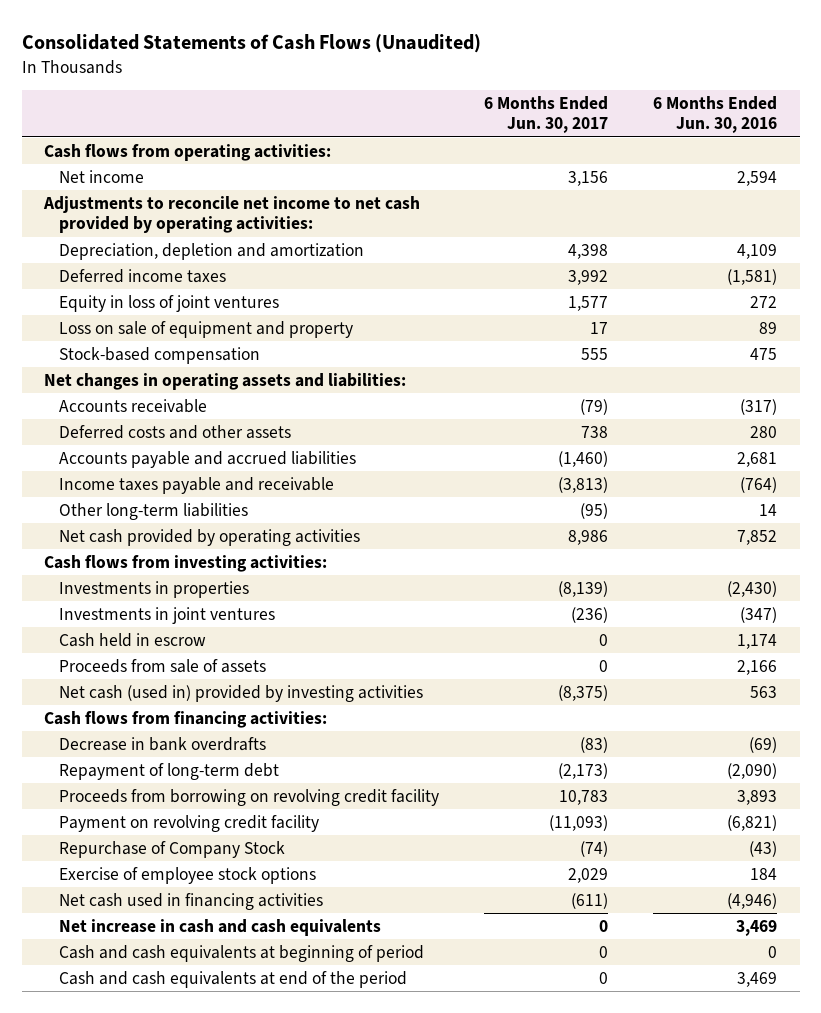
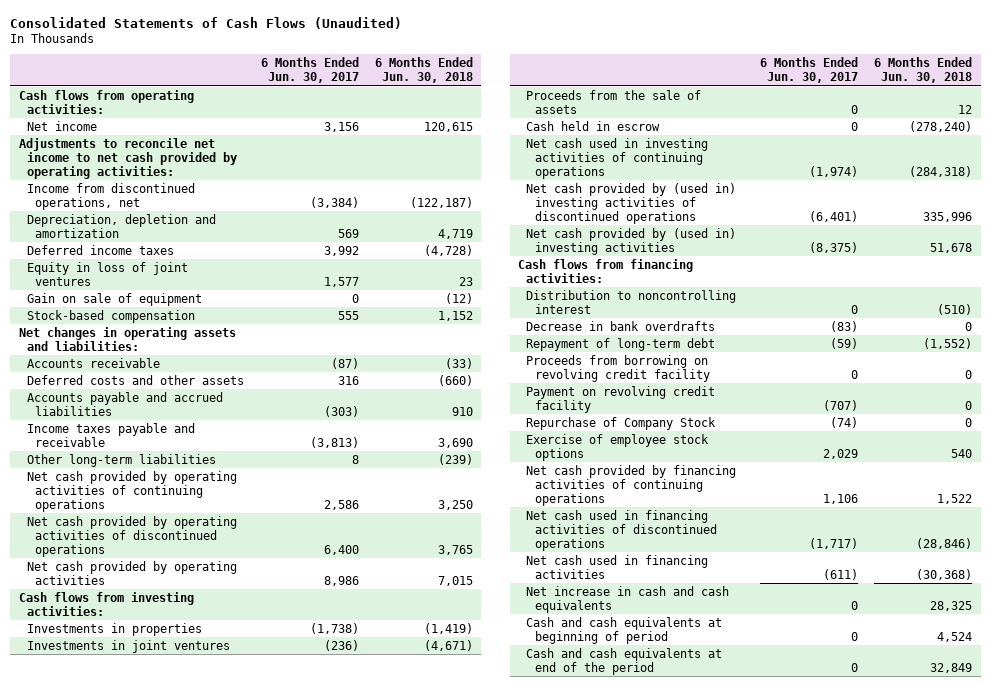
[653,96,778,134] 6 Months Ended Jun. 30, 2016 -> none
none -> [375,57,474,84] 6 Months Ended Jun. 30, 2018
none -> [26,182,195,210] Income from discontinued operations, net
[568,243,609,259] 4,398 -> [337,228,359,238] 569
[58,320,353,338] Loss on sale of equipment and property -> [26,292,202,306] Gain on sale of equipment
[590,321,609,334] 17 -> [351,293,359,303] 0
[580,398,609,415] (79) -> [330,357,359,369] (87)
[581,425,609,438] 738 -> [337,375,359,385] 316
[558,450,609,467] (1,460) -> [323,405,359,417] (303)
[580,502,609,519] (95) -> [351,454,359,464] 8
none -> [26,470,237,512] Net cash provided by operating activities of continuing operations
none -> [26,515,237,557] Net cash provided by operating activities of discontinued operations
[558,580,609,597] (8,139) -> [309,622,359,634] (1,738)
none -> [526,89,702,114] Proceeds from the sale of assets
[58,658,266,673] Proceeds from sale of assets -> none
none -> [526,137,709,179] Net cash used in investing activities of continuing operations
none -> [526,182,737,224] Net cash provided by (used in) investing activities of discontinued operations
[58,684,423,702] Net cash (used in) provided by investing activities -> [526,227,737,255] Net cash provided by (used in) investing activities
none -> [526,289,737,314] Distribution to noncontrolling interest
[558,762,609,779] (2,173) -> [829,337,858,349] (59)
[559,789,609,805] 10,783 -> [850,369,858,379] 0
[549,814,609,831] (11,093) -> [822,399,858,411] (707)
none -> [526,464,737,506] Net cash provided by financing activities of continuing operations
none -> [526,509,717,551] Net cash used in financing activities of discontinued operations

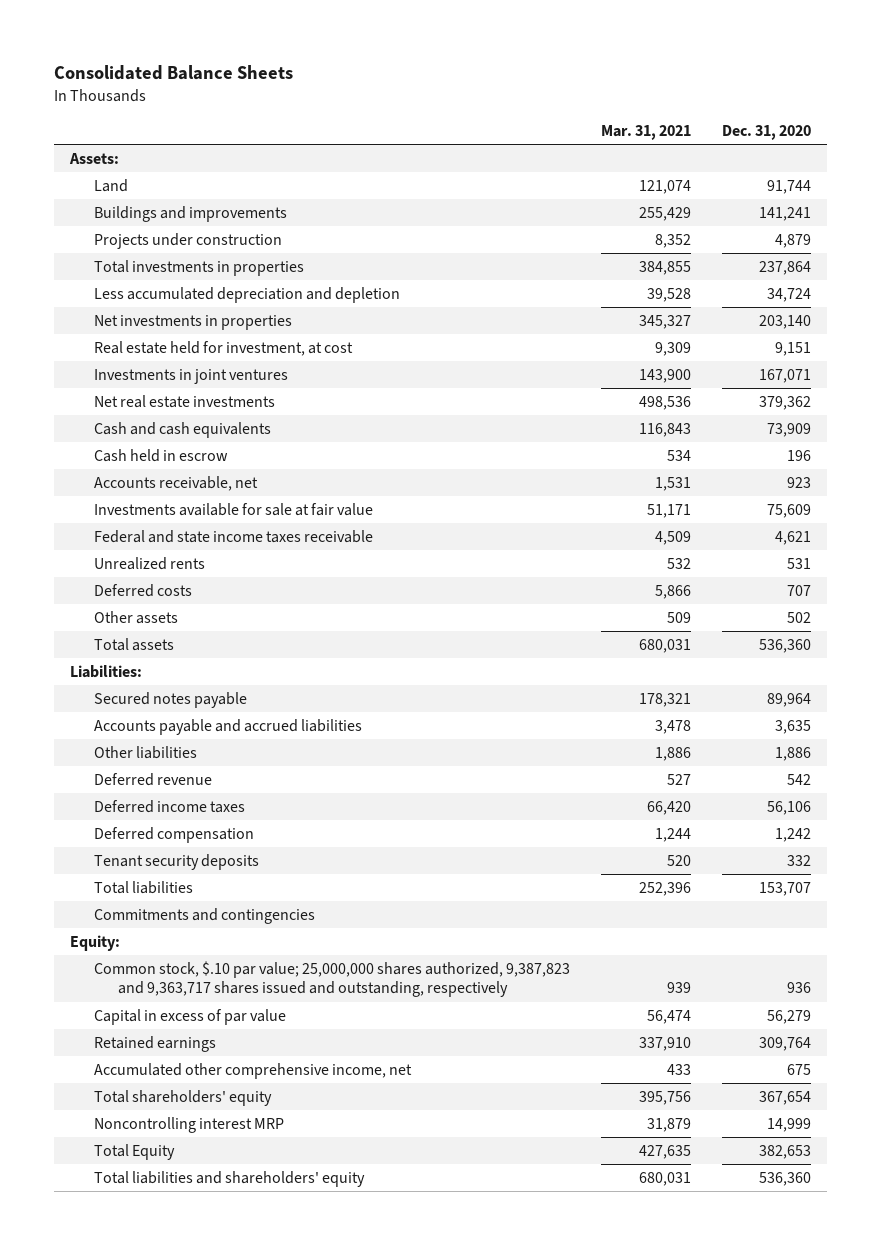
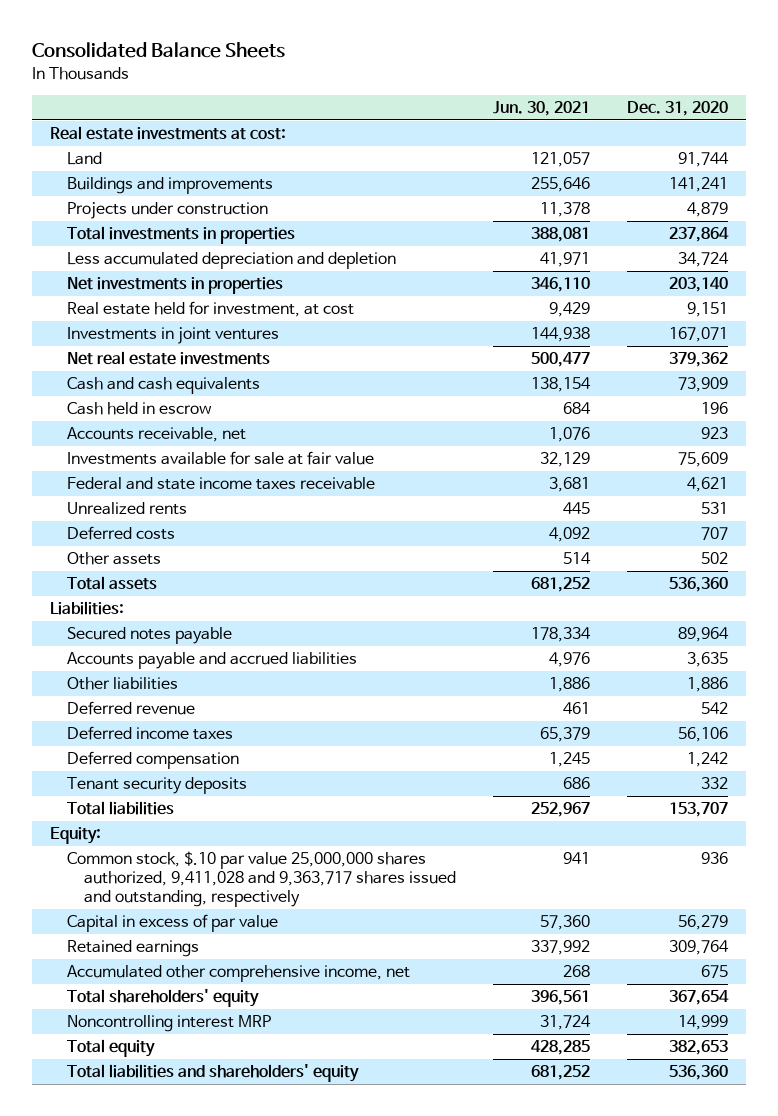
[601,124,692,140] Mar. 31, 2021 -> none
none -> [492,101,590,117] Jun. 30, 2021
[68,152,119,164] Assets: -> none
none -> [50,126,287,141] Real estate investments at cost:
[93,907,315,924] Commitments and contingencies -> none
[93,960,570,998] Common stock, $.10 par value; 25,000,000 shares authorized, 9,387,823 and 9,363,717 shares issued and outstanding, respectively -> [66,851,456,908] Common stock, $.10 par value 25,000,000 shares authorized, 9,411,028 and 9,363,717 shares issued and outstanding, respectively
[93,1143,175,1160] Total Equity -> [66,1039,155,1058] Total equity

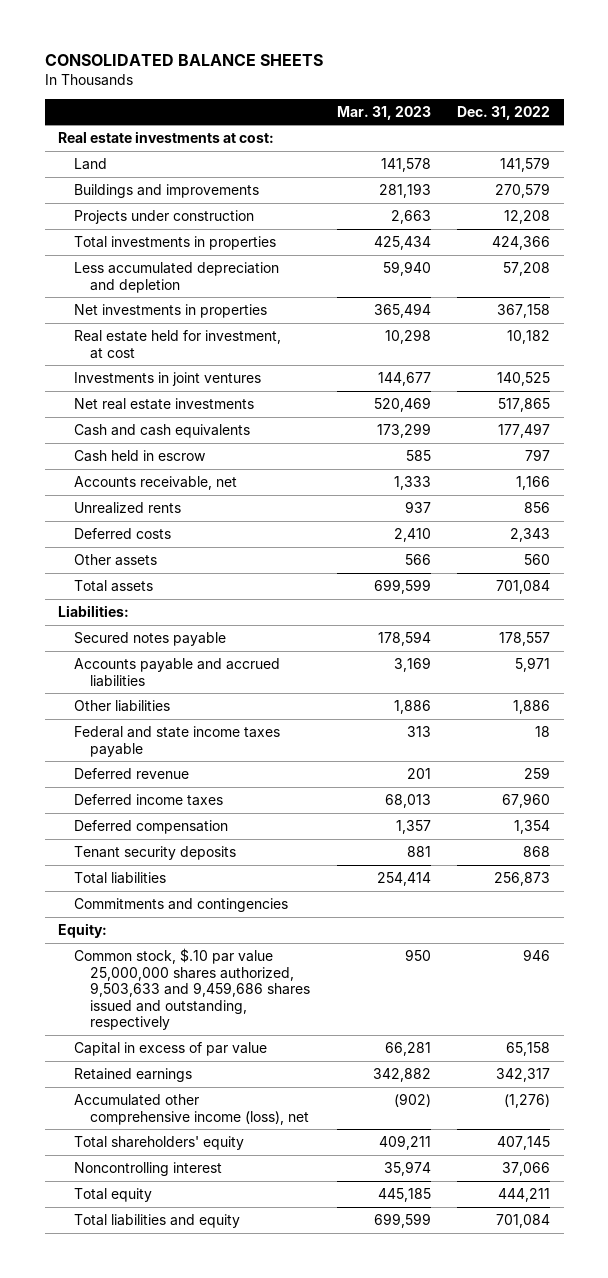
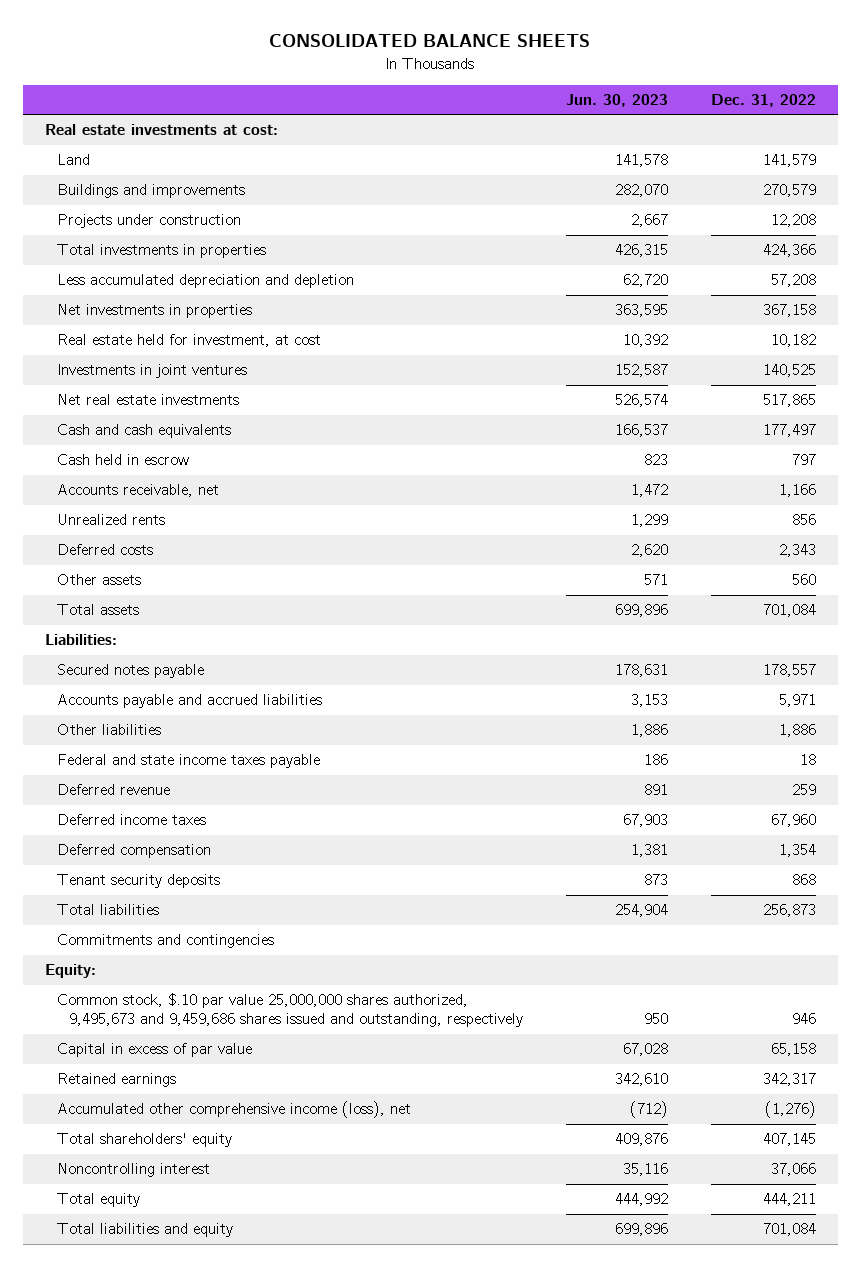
[336,105,431,120] Mar. 31, 2023 -> none
none -> [566,93,669,107] Jun. 30, 2023
[74,947,311,1031] Common stock, $.10 par value 25,000,000 shares authorized, 9,503,633 and 9,459,686 shares issued and outstanding, respectively -> [56,993,523,1028] Common stock, $.10 par value 25,000,000 shares authorized, 9,495,673 and 9,459,686 shares issued and outstanding, respectively

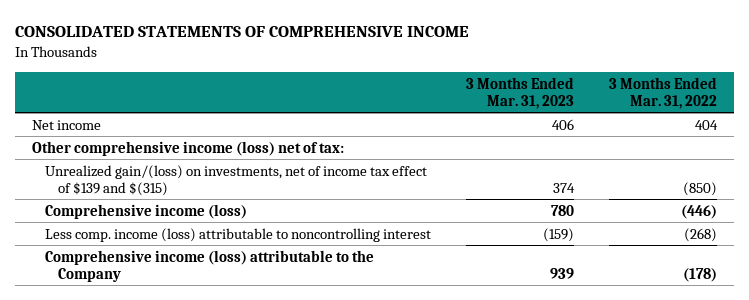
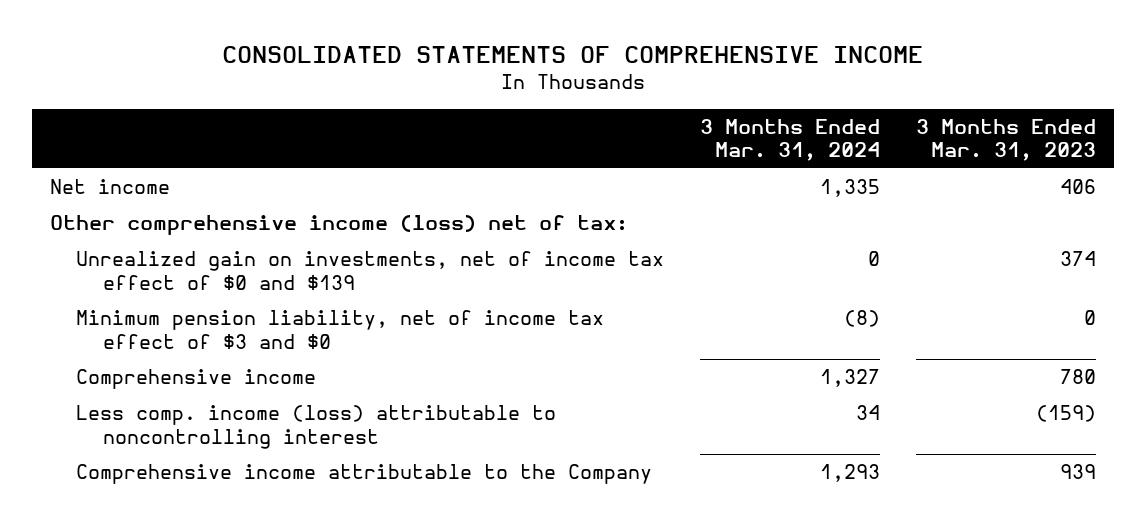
[608,76,717,109] 3 Months Ended Mar. 31, 2022 -> none
none -> [700,119,881,162] 3 Months Ended Mar. 31, 2024
[44,164,427,196] Unrealized gain/(loss) on investments, net of income tax effect of $139 and $(315) -> [76,251,665,290] Unrealized gain on investments, net of income tax effect of $0 and $139
none -> [76,310,605,349] Minimum pension liability, net of income tax effect of $3 and $0
[44,203,247,219] Comprehensive income (loss) -> [76,369,317,390] Comprehensive income
[44,249,374,282] Comprehensive income (loss) attributable to the Company -> [76,464,653,485] Comprehensive income attributable to the Company

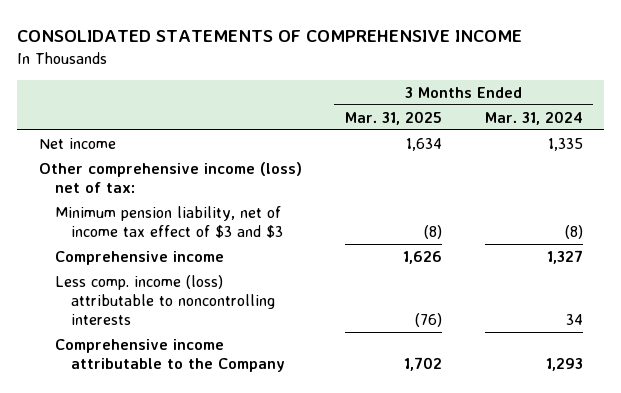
[916,119,1097,162] 3 Months Ended Mar. 31, 2023 -> none
none -> [344,110,442,125] Mar. 31, 2025
[76,251,665,290] Unrealized gain on investments, net of income tax effect of $0 and $139 -> none
[76,310,605,349] Minimum pension liability, net of income tax effect of $3 and $0 -> [54,205,283,238] Minimum pension liability, net of income tax effect of $3 and $3
[76,405,557,449] Less comp. income (loss) attributable to noncontrolling interest -> [54,274,275,325] Less comp. income (loss) attributable to noncontrolling interests

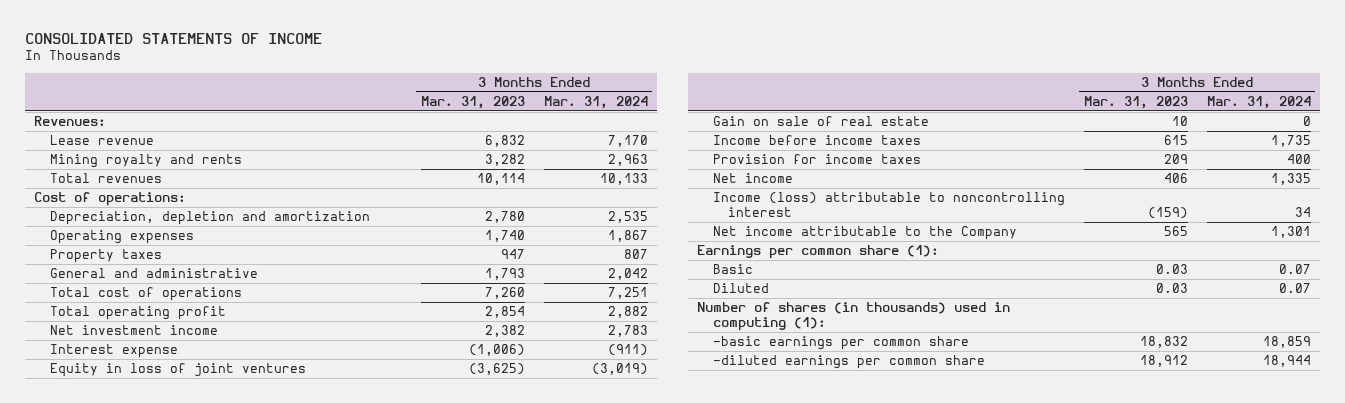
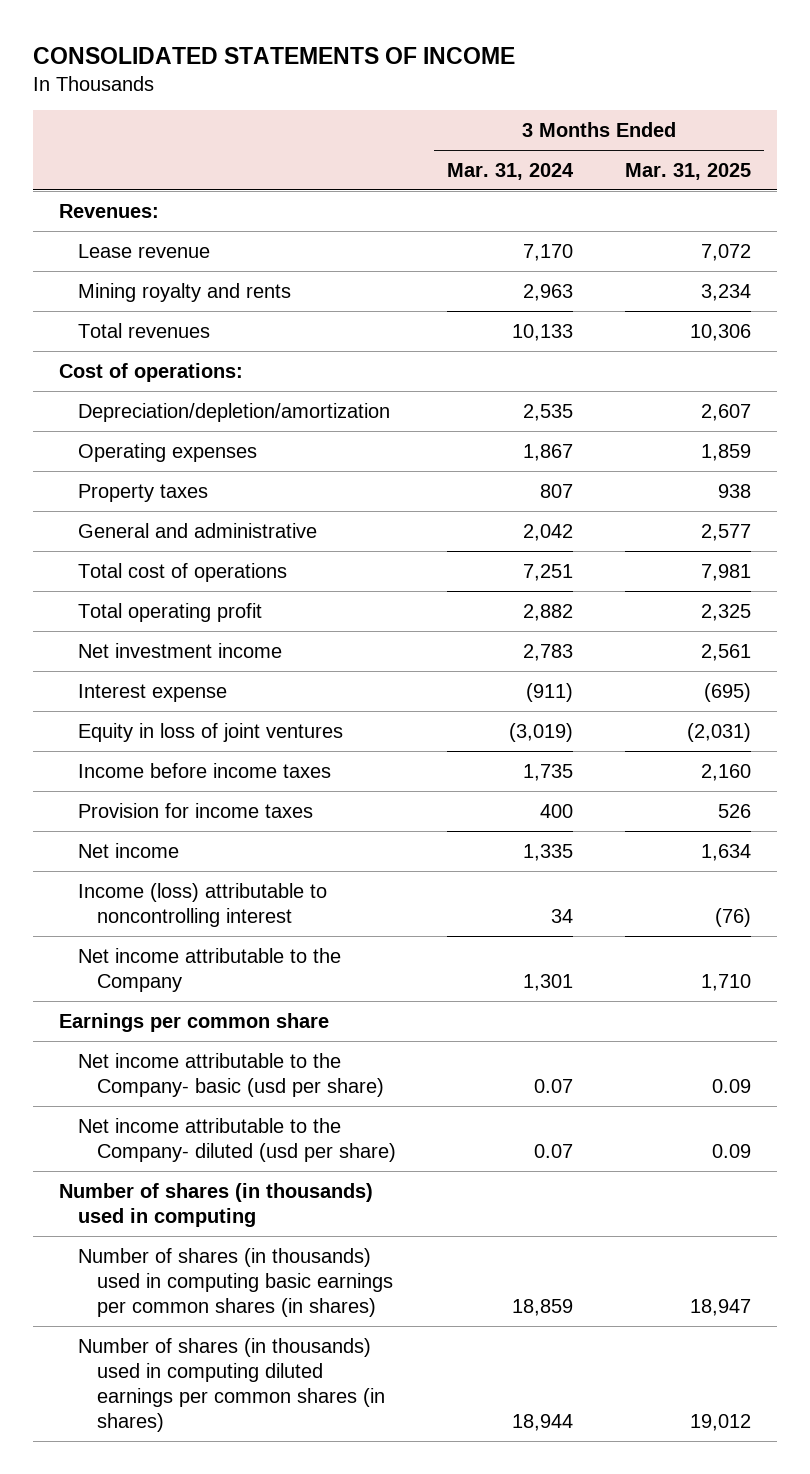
[420,95,525,109] Mar. 31, 2023 -> none
none -> [624,162,751,180] Mar. 31, 2025
[49,211,370,226] Depreciation, depletion and amortization -> [77,402,390,422] Depreciation/depletion/amortization
[712,116,929,127] Gain on sale of real estate -> none
[697,245,940,260] Earnings per common share (1): -> [58,1012,329,1032] Earnings per common share
[712,264,753,275] Basic -> [77,1052,384,1097] Net income attributable to the Company- basic (usd per share)
[712,283,769,294] Diluted -> [77,1117,396,1162] Net income attributable to the Company- diluted (usd per share)
[697,302,1011,332] Number of shares (in thousands) used in computing (1): -> [58,1182,373,1227] Number of shares (in thousands) used in computing
[712,336,969,351] -basic earnings per common share -> [77,1247,393,1317] Number of shares (in thousands) used in computing basic earnings per common shares (in shares)
[712,355,985,370] -diluted earnings per common share -> [77,1337,385,1432] Number of shares (in thousands) used in computing diluted earnings per common shares (in shares)

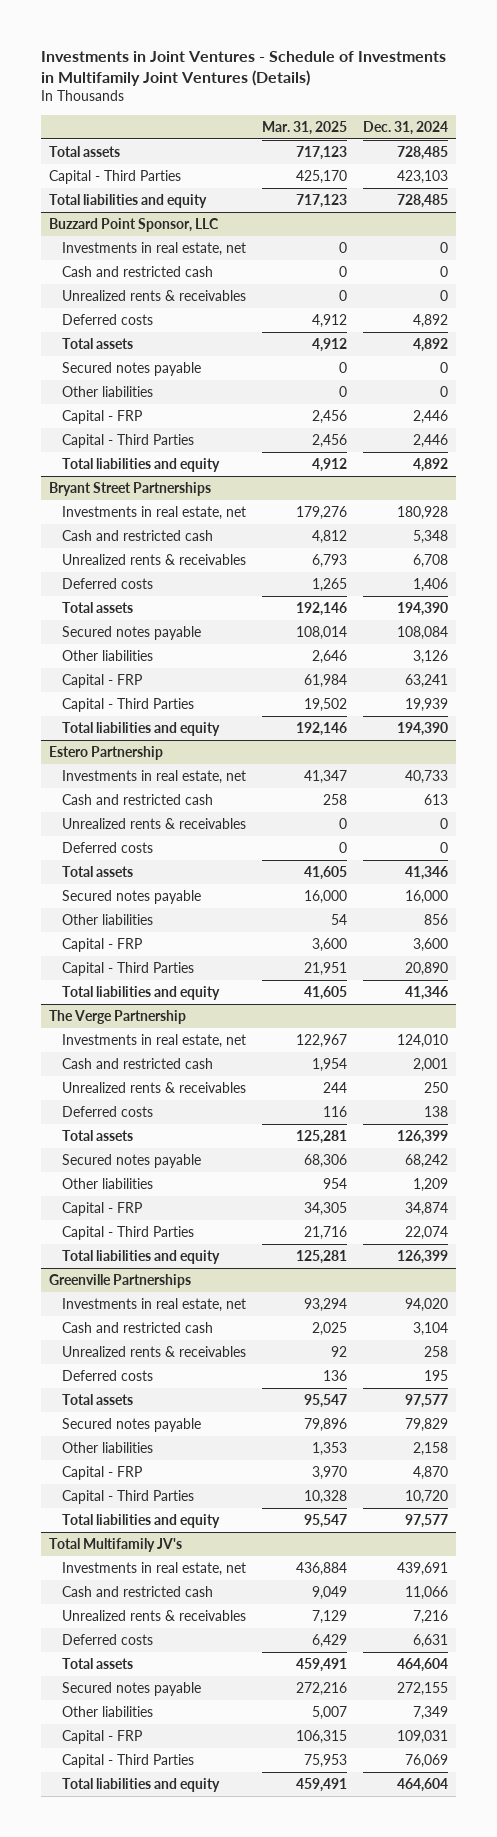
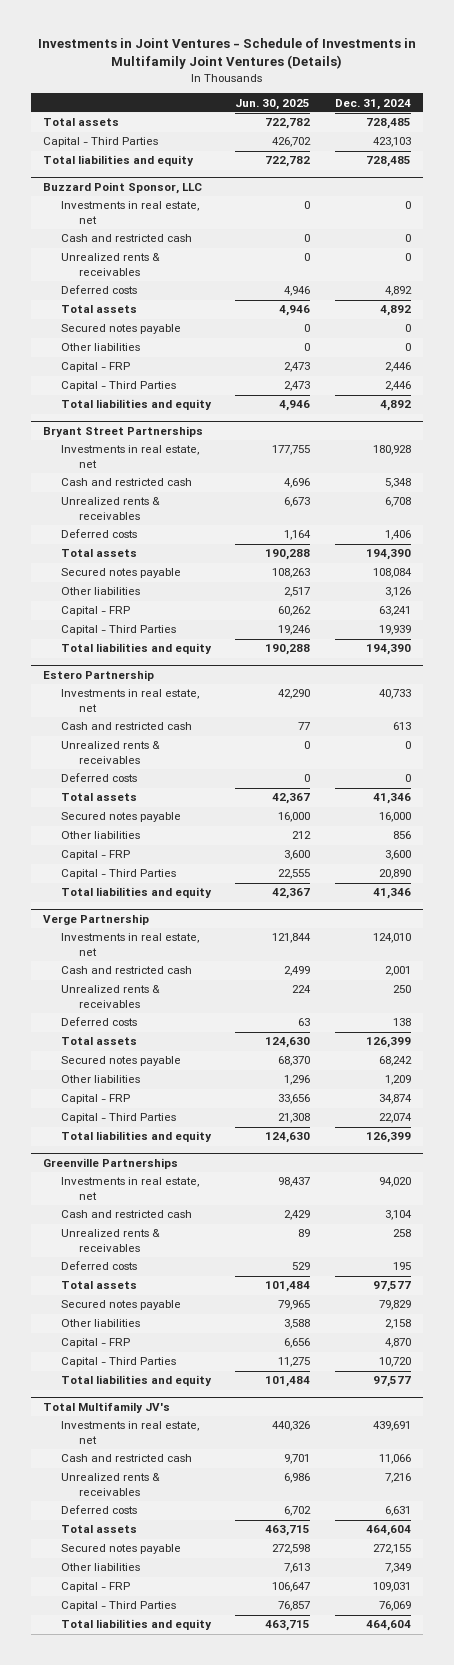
[262,120,348,135] Mar. 31, 2025 -> none
none -> [235,98,311,110] Jun. 30, 2025
[48,1009,186,1024] The Verge Partnership -> [42,913,149,925] Verge Partnership

